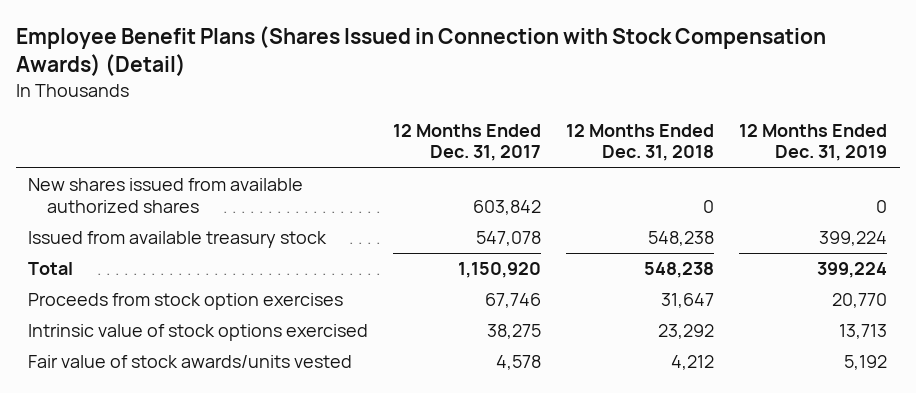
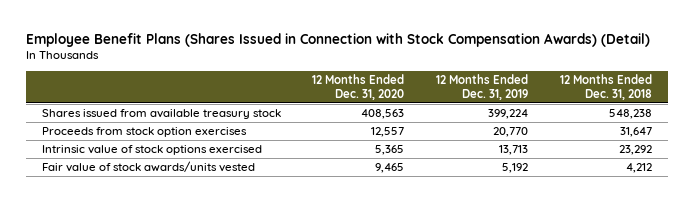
[393,124,542,162] 12 Months Ended Dec. 31, 2017 -> none
none -> [312,74,405,100] 12 Months Ended Dec. 31, 2020
[28,178,304,213] New shares issued from available authorized shares -> none
[28,262,74,276] Total -> none
[28,231,328,249] Issued from available treasury stock -> [41,109,281,120] Shares issued from available treasury stock

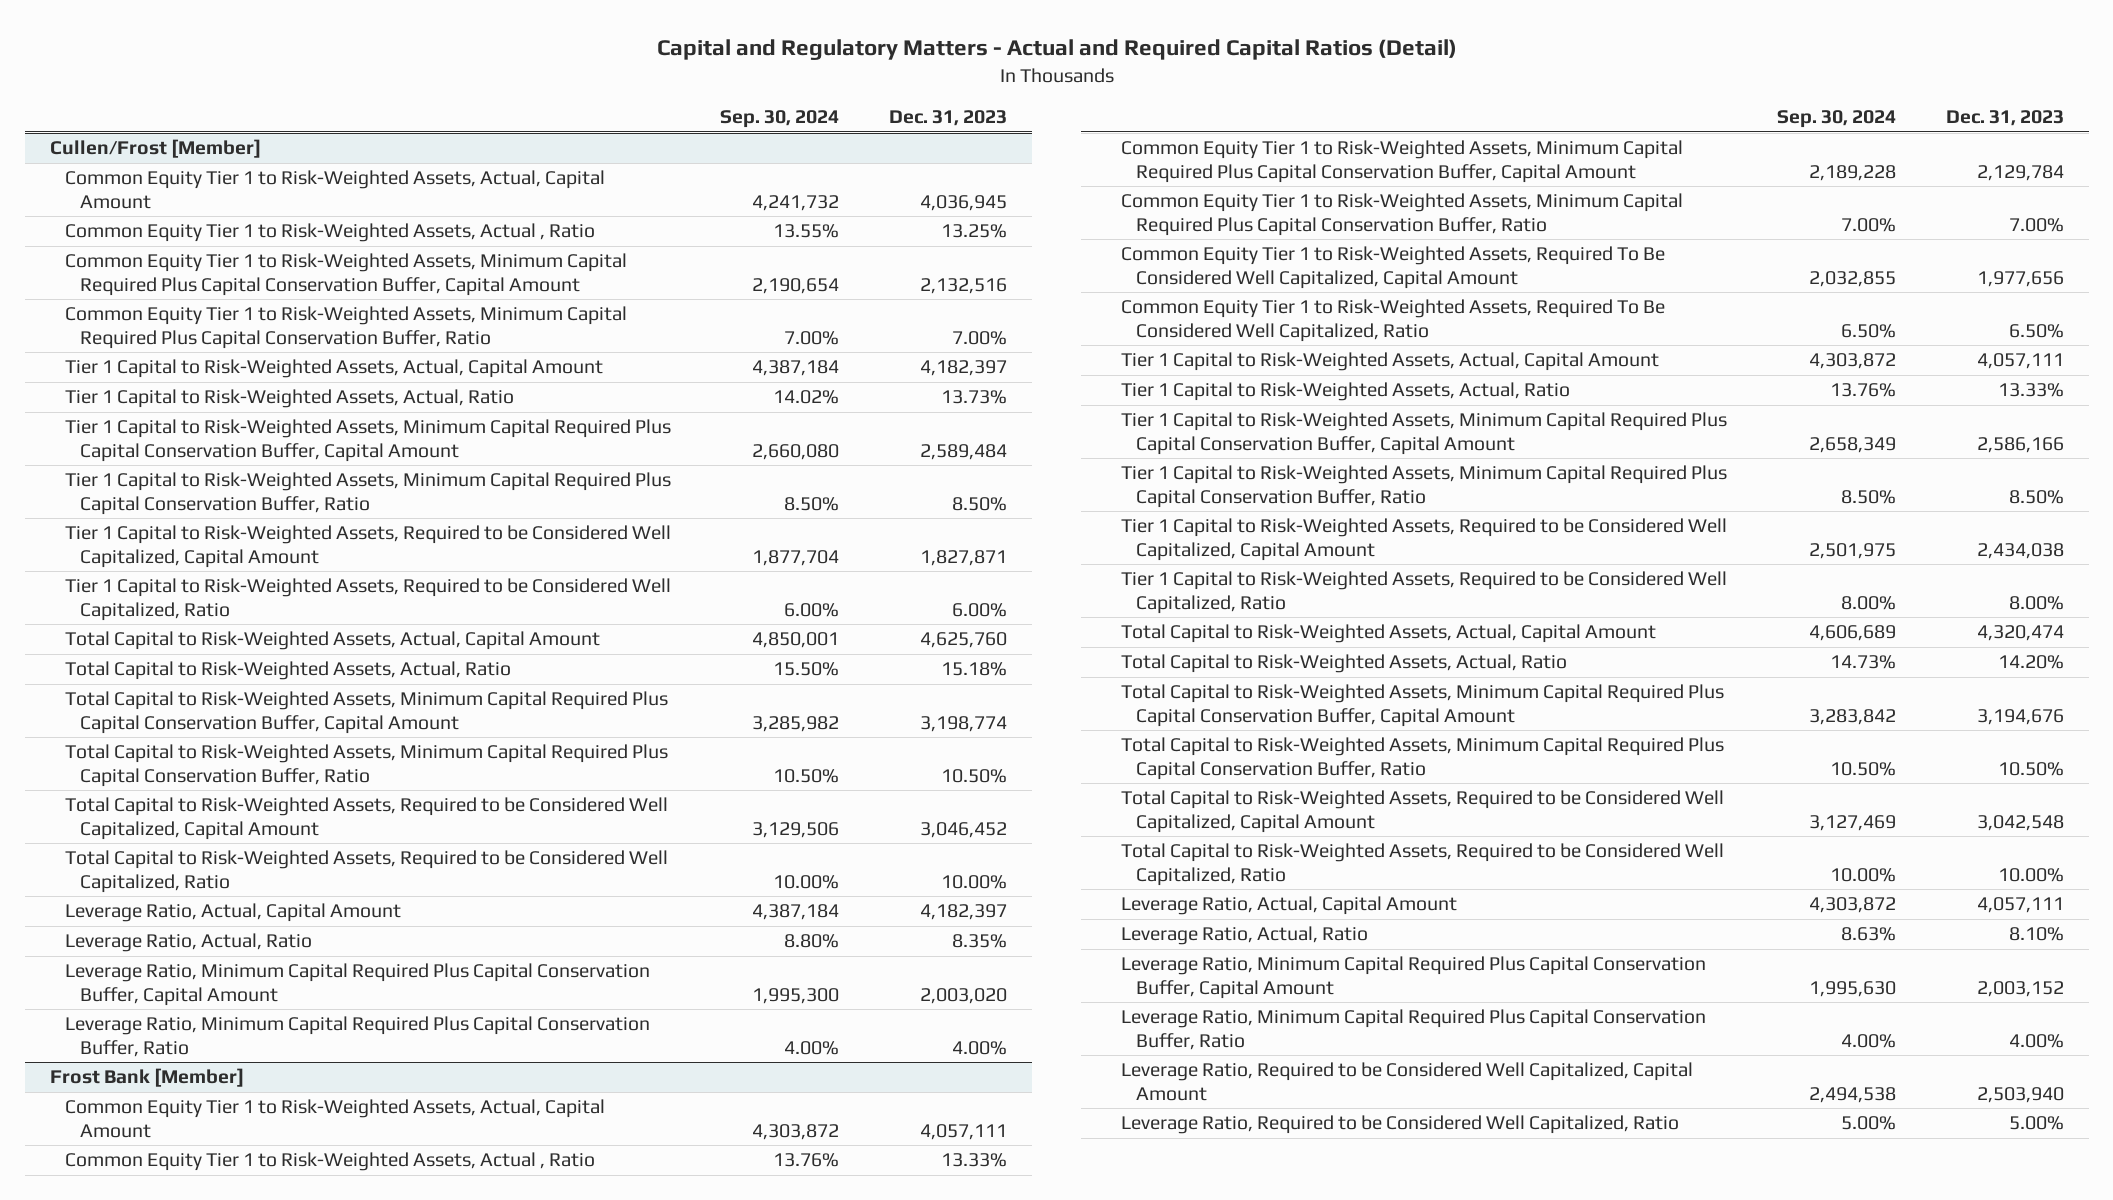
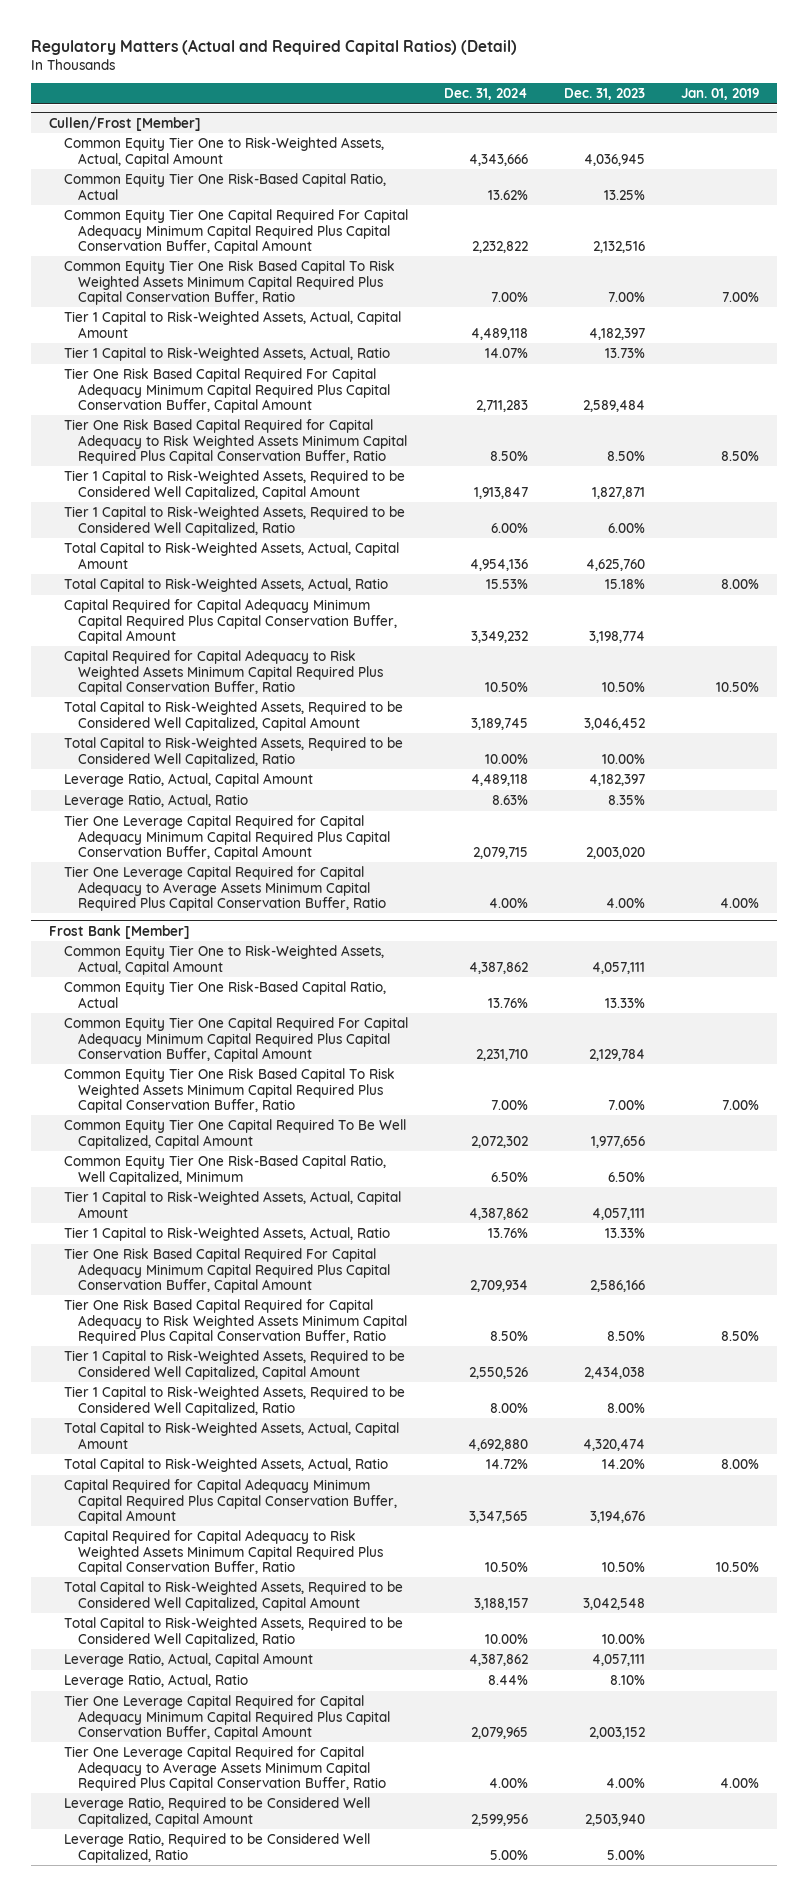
[656,39,1457,61] Capital and Regulatory Matters - Actual and Required Capital Ratios (Detail) -> [30,38,517,55] Regulatory Matters (Actual and Required Capital Ratios) (Detail)
[720,109,840,128] Sep. 30, 2024 -> none
none -> [443,88,528,101] Dec. 31, 2024
none -> [681,88,760,101] Jan. 01, 2019
[64,170,605,209] Common Equity Tier 1 to Risk-Weighted Assets, Actual, Capital Amount -> [63,137,384,167] Common Equity Tier One to Risk-Weighted Assets, Actual, Capital Amount
[64,223,595,243] Common Equity Tier 1 to Risk-Weighted Assets, Actual , Ratio -> [63,173,386,200] Common Equity Tier One Risk-Based Capital Ratio, Actual
[64,253,627,296] Common Equity Tier 1 to Risk-Weighted Assets, Minimum Capital Required Plus Capital Conservation Buffer, Capital Amount -> [63,209,408,254] Common Equity Tier One Capital Required For Capital Adequacy Minimum Capital Required Plus Capital Conservation Buffer, Capital Amount
[64,306,627,349] Common Equity Tier 1 to Risk-Weighted Assets, Minimum Capital Required Plus Capital Conservation Buffer, Ratio -> [63,260,395,305] Common Equity Tier One Risk Based Capital To Risk Weighted Assets Minimum Capital Required Plus Capital Conservation Buffer, Ratio
[64,419,671,462] Tier 1 Capital to Risk-Weighted Assets, Minimum Capital Required Plus Capital Conservation Buffer, Capital Amount -> [63,368,391,413] Tier One Risk Based Capital Required For Capital Adequacy Minimum Capital Required Plus Capital Conservation Buffer, Capital Amount
[64,472,671,515] Tier 1 Capital to Risk-Weighted Assets, Minimum Capital Required Plus Capital Conservation Buffer, Ratio -> [63,419,408,464] Tier One Risk Based Capital Required for Capital Adequacy to Risk Weighted Assets Minimum Capital Required Plus Capital Conservation Buffer, Ratio
[64,691,668,734] Total Capital to Risk-Weighted Assets, Minimum Capital Required Plus Capital Conservation Buffer, Capital Amount -> [63,599,398,644] Capital Required for Capital Adequacy Minimum Capital Required Plus Capital Conservation Buffer, Capital Amount
[64,744,668,787] Total Capital to Risk-Weighted Assets, Minimum Capital Required Plus Capital Conservation Buffer, Ratio -> [63,650,384,695] Capital Required for Capital Adequacy to Risk Weighted Assets Minimum Capital Required Plus Capital Conservation Buffer, Ratio
[64,963,650,1006] Leverage Ratio, Minimum Capital Required Plus Capital Conservation Buffer, Capital Amount -> [63,815,391,860] Tier One Leverage Capital Required for Capital Adequacy Minimum Capital Required Plus Capital Conservation Buffer, Capital Amount
[64,1016,650,1057] Leverage Ratio, Minimum Capital Required Plus Capital Conservation Buffer, Ratio -> [63,866,387,911] Tier One Leverage Capital Required for Capital Adequacy to Average Assets Minimum Capital Required Plus Capital Conservation Buffer, Ratio
[64,1099,605,1138] Common Equity Tier 1 to Risk-Weighted Assets, Actual, Capital Amount -> [63,945,384,975] Common Equity Tier One to Risk-Weighted Assets, Actual, Capital Amount
[64,1152,595,1172] Common Equity Tier 1 to Risk-Weighted Assets, Actual , Ratio -> [63,981,386,1008] Common Equity Tier One Risk-Based Capital Ratio, Actual
[1121,140,1684,183] Common Equity Tier 1 to Risk-Weighted Assets, Minimum Capital Required Plus Capital Conservation Buffer, Capital Amount -> [63,1017,408,1062] Common Equity Tier One Capital Required For Capital Adequacy Minimum Capital Required Plus Capital Conservation Buffer, Capital Amount
[1121,193,1684,236] Common Equity Tier 1 to Risk-Weighted Assets, Minimum Capital Required Plus Capital Conservation Buffer, Ratio -> [63,1068,395,1113] Common Equity Tier One Risk Based Capital To Risk Weighted Assets Minimum Capital Required Plus Capital Conservation Buffer, Ratio
[1121,246,1666,289] Common Equity Tier 1 to Risk-Weighted Assets, Required To Be Considered Well Capitalized, Capital Amount -> [63,1119,406,1149] Common Equity Tier One Capital Required To Be Well Capitalized, Capital Amount
[1121,299,1666,342] Common Equity Tier 1 to Risk-Weighted Assets, Required To Be Considered Well Capitalized, Ratio -> [63,1155,386,1185] Common Equity Tier One Risk-Based Capital Ratio, Well Capitalized, Minimum
[1121,412,1728,455] Tier 1 Capital to Risk-Weighted Assets, Minimum Capital Required Plus Capital Conservation Buffer, Capital Amount -> [63,1248,391,1293] Tier One Risk Based Capital Required For Capital Adequacy Minimum Capital Required Plus Capital Conservation Buffer, Capital Amount
[1121,465,1728,508] Tier 1 Capital to Risk-Weighted Assets, Minimum Capital Required Plus Capital Conservation Buffer, Ratio -> [63,1299,408,1344] Tier One Risk Based Capital Required for Capital Adequacy to Risk Weighted Assets Minimum Capital Required Plus Capital Conservation Buffer, Ratio
[1121,684,1725,727] Total Capital to Risk-Weighted Assets, Minimum Capital Required Plus Capital Conservation Buffer, Capital Amount -> [63,1479,398,1524] Capital Required for Capital Adequacy Minimum Capital Required Plus Capital Conservation Buffer, Capital Amount
[1121,737,1725,780] Total Capital to Risk-Weighted Assets, Minimum Capital Required Plus Capital Conservation Buffer, Ratio -> [63,1530,384,1575] Capital Required for Capital Adequacy to Risk Weighted Assets Minimum Capital Required Plus Capital Conservation Buffer, Ratio
[1121,956,1707,999] Leverage Ratio, Minimum Capital Required Plus Capital Conservation Buffer, Capital Amount -> [63,1695,391,1740] Tier One Leverage Capital Required for Capital Adequacy Minimum Capital Required Plus Capital Conservation Buffer, Capital Amount
[1121,1009,1707,1050] Leverage Ratio, Minimum Capital Required Plus Capital Conservation Buffer, Ratio -> [63,1746,387,1791] Tier One Leverage Capital Required for Capital Adequacy to Average Assets Minimum Capital Required Plus Capital Conservation Buffer, Ratio

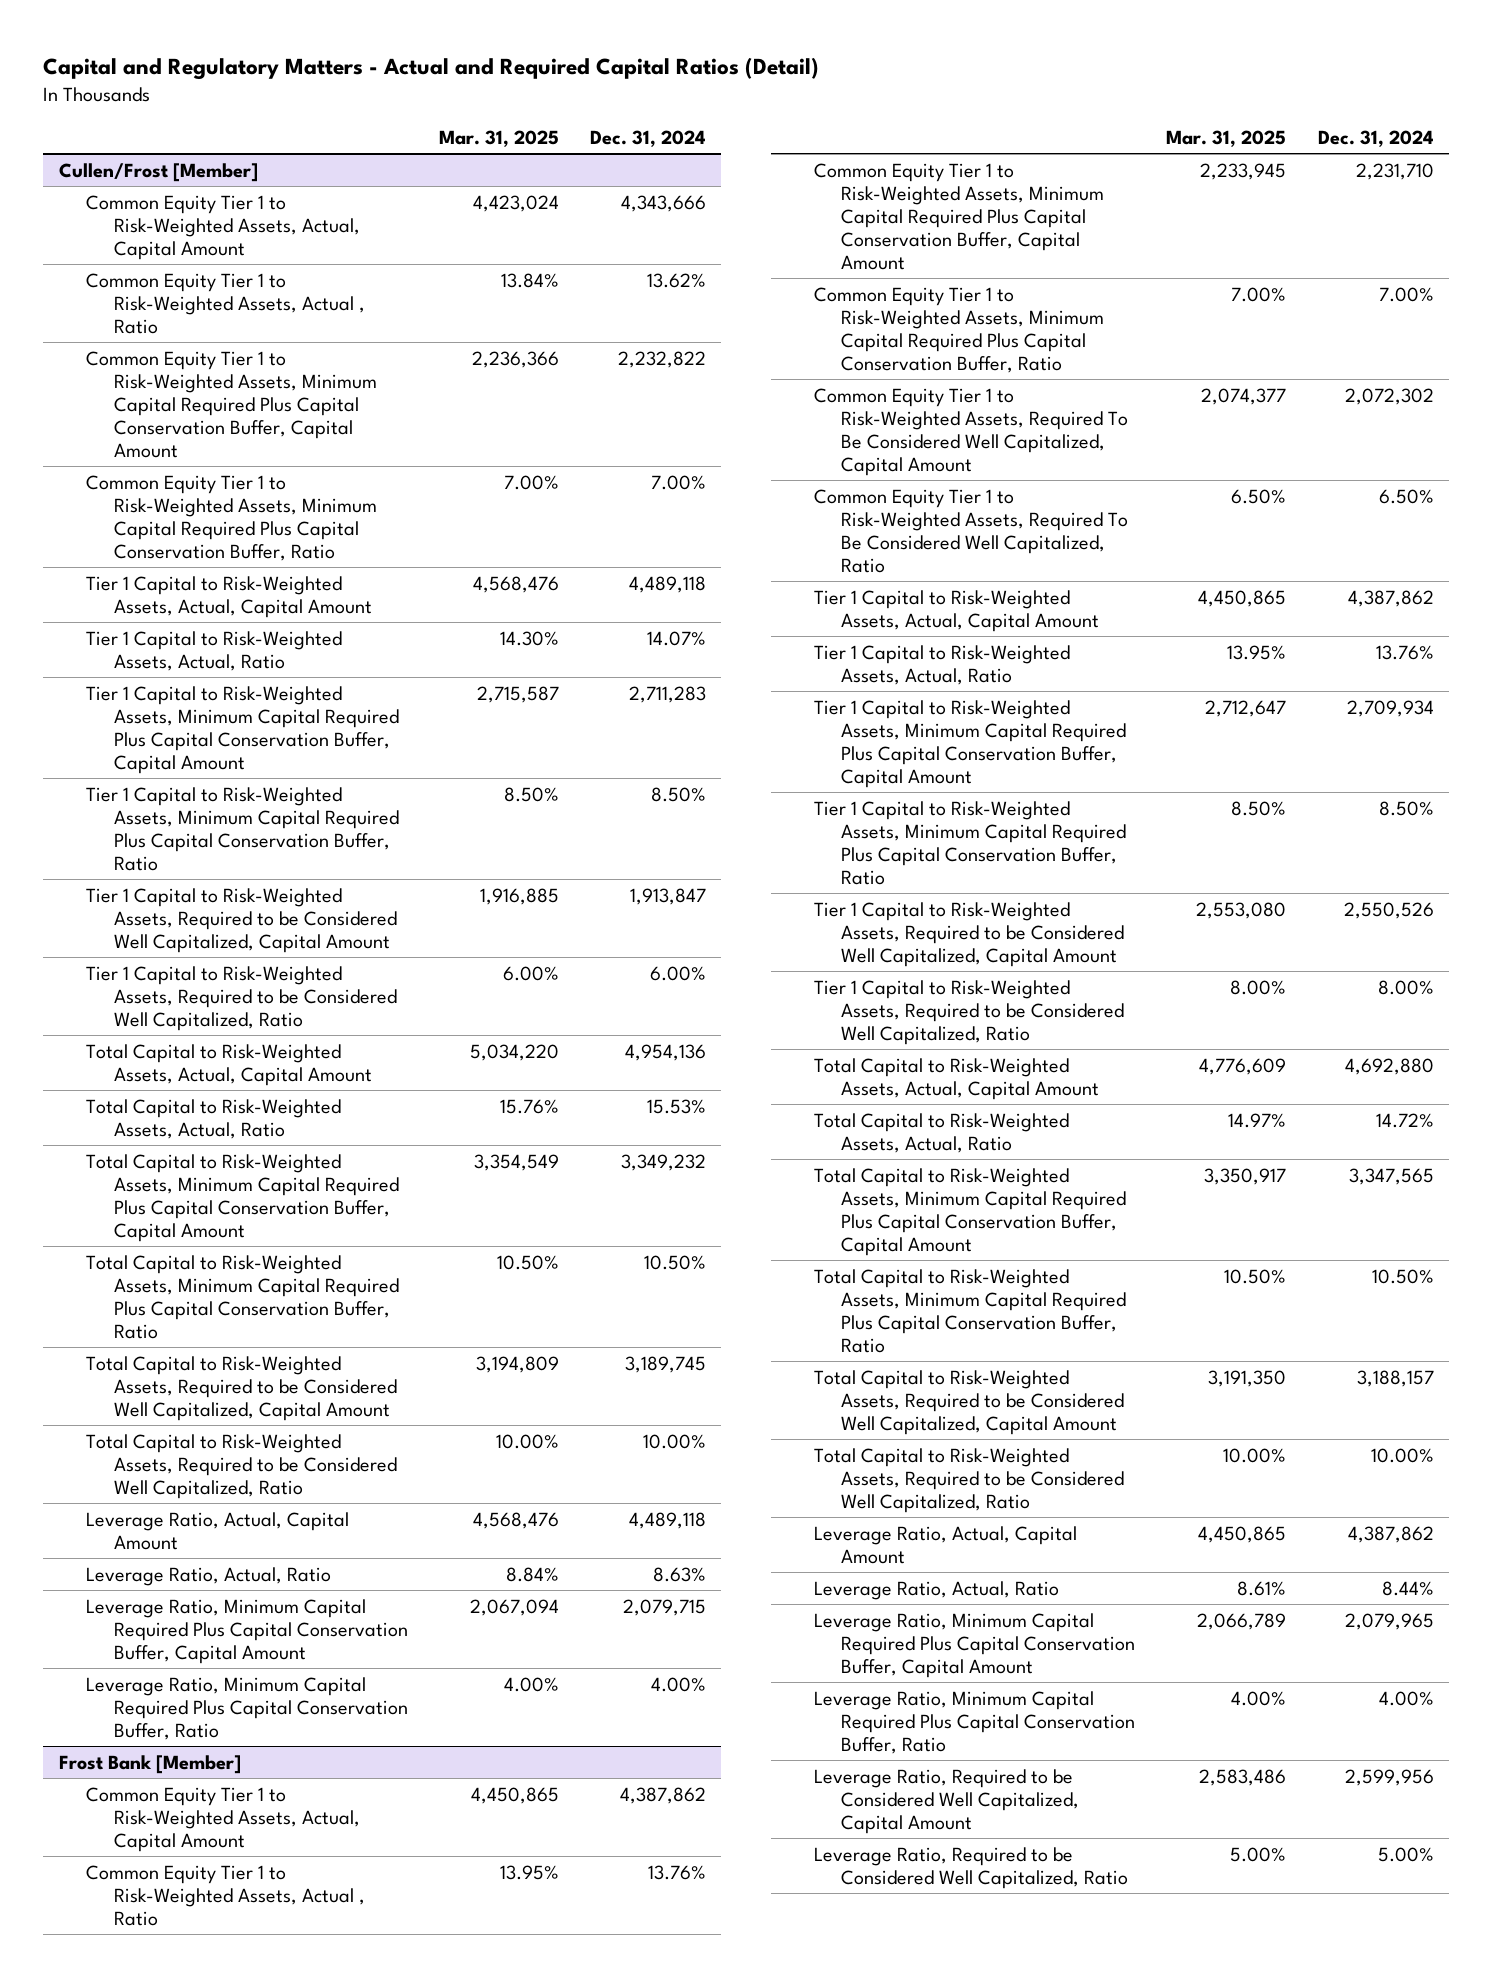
[30,38,517,55] Regulatory Matters (Actual and Required Capital Ratios) (Detail) -> [43,57,820,81] Capital and Regulatory Matters - Actual and Required Capital Ratios (Detail)
[563,88,645,101] Dec. 31, 2023 -> none
[681,88,760,101] Jan. 01, 2019 -> none
none -> [438,129,559,147] Mar. 31, 2025
[63,137,384,167] Common Equity Tier One to Risk-Weighted Assets, Actual, Capital Amount -> [86,194,360,260] Common Equity Tier 1 to Risk-Weighted Assets, Actual, Capital Amount
[63,173,386,200] Common Equity Tier One Risk-Based Capital Ratio, Actual -> [86,272,365,334] Common Equity Tier 1 to Risk-Weighted Assets, Actual , Ratio
[63,209,408,254] Common Equity Tier One Capital Required For Capital Adequacy Minimum Capital Required Plus Capital Conservation Buffer, Capital Amount -> [86,350,377,458] Common Equity Tier 1 to Risk-Weighted Assets, Minimum Capital Required Plus Capital Conservation Buffer, Capital Amount
[63,260,395,305] Common Equity Tier One Risk Based Capital To Risk Weighted Assets Minimum Capital Required Plus Capital Conservation Buffer, Ratio -> [86,474,377,561] Common Equity Tier 1 to Risk-Weighted Assets, Minimum Capital Required Plus Capital Conservation Buffer, Ratio
[63,368,391,413] Tier One Risk Based Capital Required For Capital Adequacy Minimum Capital Required Plus Capital Conservation Buffer, Capital Amount -> [86,685,399,774] Tier 1 Capital to Risk-Weighted Assets, Minimum Capital Required Plus Capital Conservation Buffer, Capital Amount
[63,419,408,464] Tier One Risk Based Capital Required for Capital Adequacy to Risk Weighted Assets Minimum Capital Required Plus Capital Conservation Buffer, Ratio -> [86,786,399,871] Tier 1 Capital to Risk-Weighted Assets, Minimum Capital Required Plus Capital Conservation Buffer, Ratio
[63,599,398,644] Capital Required for Capital Adequacy Minimum Capital Required Plus Capital Conservation Buffer, Capital Amount -> [86,1153,399,1242] Total Capital to Risk-Weighted Assets, Minimum Capital Required Plus Capital Conservation Buffer, Capital Amount
[63,650,384,695] Capital Required for Capital Adequacy to Risk Weighted Assets Minimum Capital Required Plus Capital Conservation Buffer, Ratio -> [86,1254,399,1339] Total Capital to Risk-Weighted Assets, Minimum Capital Required Plus Capital Conservation Buffer, Ratio
[63,815,391,860] Tier One Leverage Capital Required for Capital Adequacy Minimum Capital Required Plus Capital Conservation Buffer, Capital Amount -> [86,1598,408,1664] Leverage Ratio, Minimum Capital Required Plus Capital Conservation Buffer, Capital Amount
[63,866,387,911] Tier One Leverage Capital Required for Capital Adequacy to Average Assets Minimum Capital Required Plus Capital Conservation Buffer, Ratio -> [86,1676,408,1740] Leverage Ratio, Minimum Capital Required Plus Capital Conservation Buffer, Ratio
[63,945,384,975] Common Equity Tier One to Risk-Weighted Assets, Actual, Capital Amount -> [86,1786,360,1852] Common Equity Tier 1 to Risk-Weighted Assets, Actual, Capital Amount
[63,981,386,1008] Common Equity Tier One Risk-Based Capital Ratio, Actual -> [86,1864,365,1926] Common Equity Tier 1 to Risk-Weighted Assets, Actual , Ratio
[63,1017,408,1062] Common Equity Tier One Capital Required For Capital Adequacy Minimum Capital Required Plus Capital Conservation Buffer, Capital Amount -> [813,162,1105,270] Common Equity Tier 1 to Risk-Weighted Assets, Minimum Capital Required Plus Capital Conservation Buffer, Capital Amount
[63,1068,395,1113] Common Equity Tier One Risk Based Capital To Risk Weighted Assets Minimum Capital Required Plus Capital Conservation Buffer, Ratio -> [813,286,1105,373] Common Equity Tier 1 to Risk-Weighted Assets, Minimum Capital Required Plus Capital Conservation Buffer, Ratio
[63,1119,406,1149] Common Equity Tier One Capital Required To Be Well Capitalized, Capital Amount -> [813,387,1129,476] Common Equity Tier 1 to Risk-Weighted Assets, Required To Be Considered Well Capitalized, Capital Amount
[63,1155,386,1185] Common Equity Tier One Risk-Based Capital Ratio, Well Capitalized, Minimum -> [813,488,1129,573] Common Equity Tier 1 to Risk-Weighted Assets, Required To Be Considered Well Capitalized, Ratio
[63,1248,391,1293] Tier One Risk Based Capital Required For Capital Adequacy Minimum Capital Required Plus Capital Conservation Buffer, Capital Amount -> [813,699,1127,788] Tier 1 Capital to Risk-Weighted Assets, Minimum Capital Required Plus Capital Conservation Buffer, Capital Amount
[63,1299,408,1344] Tier One Risk Based Capital Required for Capital Adequacy to Risk Weighted Assets Minimum Capital Required Plus Capital Conservation Buffer, Ratio -> [813,800,1127,885] Tier 1 Capital to Risk-Weighted Assets, Minimum Capital Required Plus Capital Conservation Buffer, Ratio
[63,1479,398,1524] Capital Required for Capital Adequacy Minimum Capital Required Plus Capital Conservation Buffer, Capital Amount -> [813,1167,1127,1256] Total Capital to Risk-Weighted Assets, Minimum Capital Required Plus Capital Conservation Buffer, Capital Amount
[63,1530,384,1575] Capital Required for Capital Adequacy to Risk Weighted Assets Minimum Capital Required Plus Capital Conservation Buffer, Ratio -> [813,1268,1127,1353] Total Capital to Risk-Weighted Assets, Minimum Capital Required Plus Capital Conservation Buffer, Ratio
[63,1695,391,1740] Tier One Leverage Capital Required for Capital Adequacy Minimum Capital Required Plus Capital Conservation Buffer, Capital Amount -> [813,1612,1136,1678] Leverage Ratio, Minimum Capital Required Plus Capital Conservation Buffer, Capital Amount
[63,1746,387,1791] Tier One Leverage Capital Required for Capital Adequacy to Average Assets Minimum Capital Required Plus Capital Conservation Buffer, Ratio -> [813,1690,1136,1754] Leverage Ratio, Minimum Capital Required Plus Capital Conservation Buffer, Ratio

